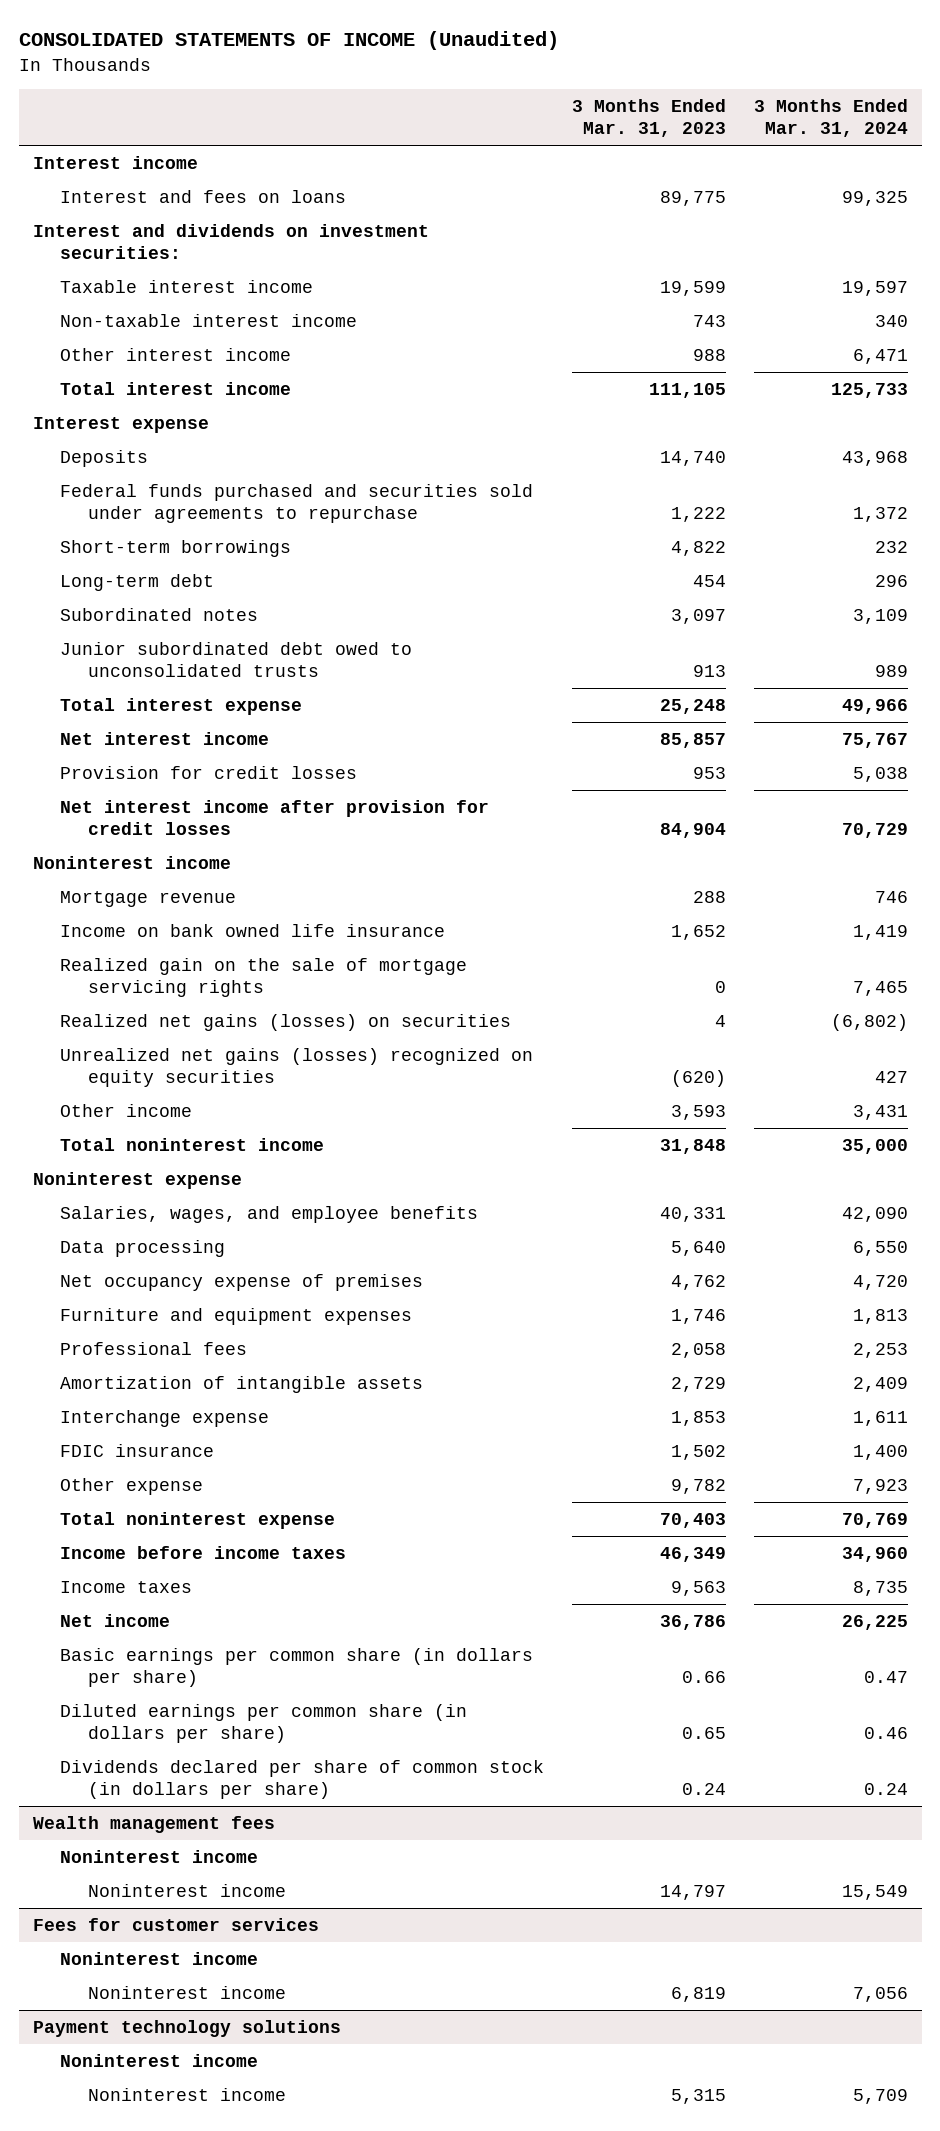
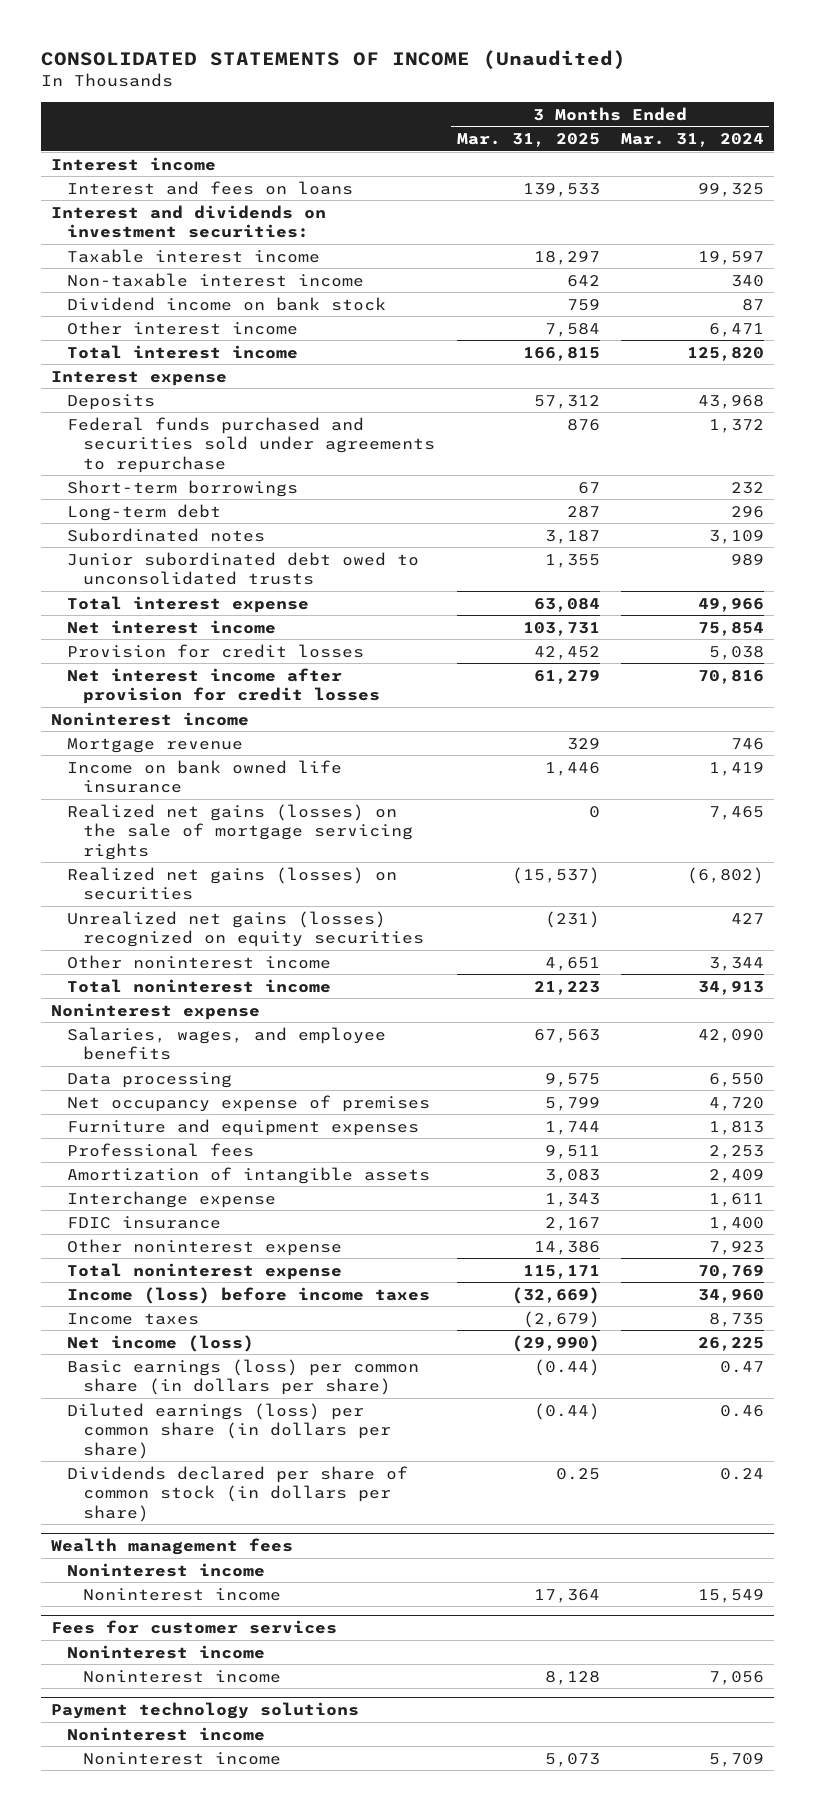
[572,98,727,137] 3 Months Ended Mar. 31, 2023 -> none
none -> [456,133,600,148] Mar. 31, 2025
none -> [67,296,387,311] Dividend income on bank stock
[830,383,908,399] 125,733 -> [686,346,764,361] 125,820
[841,733,908,749] 75,767 -> [697,621,764,636] 75,854
[841,823,908,839] 70,729 -> [697,669,764,684] 70,816
[60,958,468,998] Realized gain on the sale of mortgage servicing rights -> [67,803,414,860] Realized net gains (losses) on the sale of mortgage servicing rights
[60,1104,193,1118] Other income -> [67,954,332,969] Other noninterest income
[852,1105,908,1121] 3,431 -> [708,956,764,971] 3,344
[841,1139,908,1155] 35,000 -> [697,980,764,995] 34,913
[60,1478,204,1496] Other expense -> [67,1238,343,1256] Other noninterest expense
[60,1546,347,1560] Income before income taxes -> [67,1286,431,1304] Income (loss) before income taxes
[60,1614,171,1628] Net income -> [67,1334,255,1352] Net income (loss)
[60,1648,534,1688] Basic earnings per common share (in dollars per share) -> [67,1358,420,1396] Basic earnings (loss) per common share (in dollars per share)
[60,1704,468,1744] Diluted earnings per common share (in dollars per share) -> [67,1402,392,1459] Diluted earnings (loss) per common share (in dollars per share)

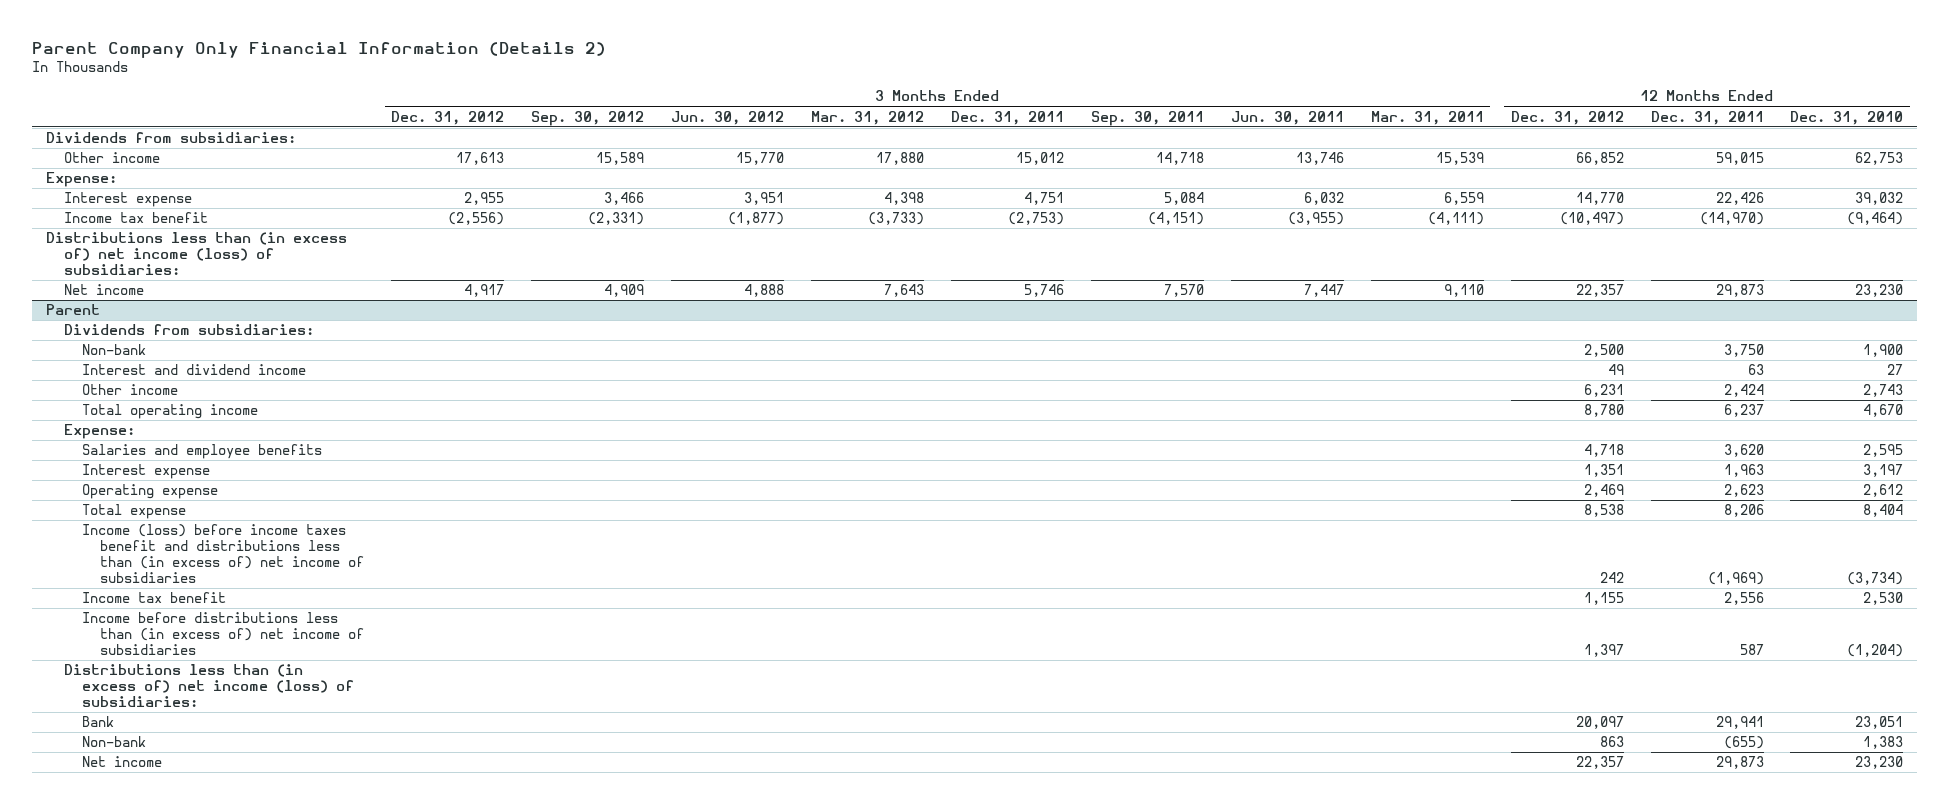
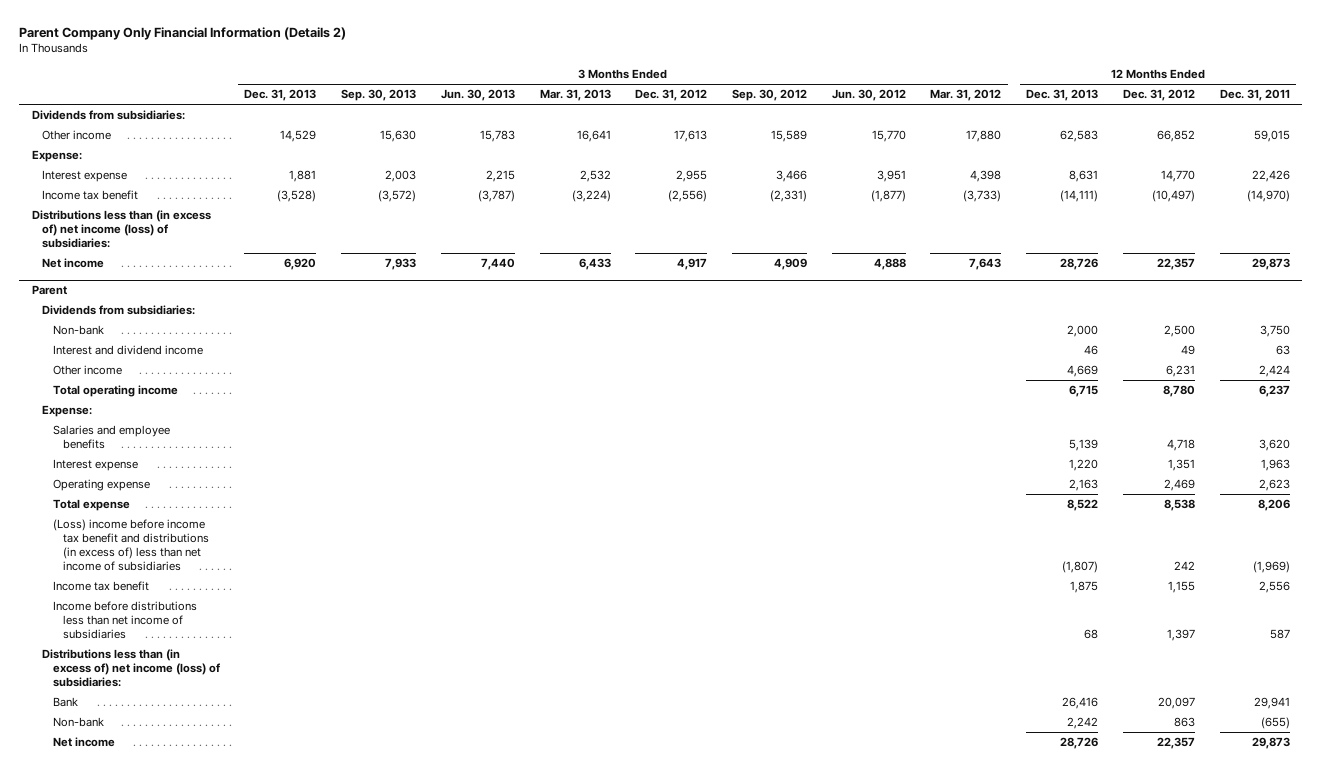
[950,110,1064,125] Dec. 31, 2011 -> none
[1090,110,1204,126] Sep. 30, 2011 -> none
[1230,110,1344,125] Jun. 30, 2011 -> none
[1370,110,1484,125] Mar. 31, 2011 -> none
[1790,110,1904,125] Dec. 31, 2010 -> none
none -> [244,89,317,102] Dec. 31, 2013
none -> [341,89,417,102] Sep. 30, 2013
none -> [440,89,515,102] Jun. 30, 2013
none -> [539,89,611,102] Mar. 31, 2013
none -> [1026,89,1099,102] Dec. 31, 2013
[82,524,365,584] Income (loss) before income taxes benefit and distributions less than (in excess of) net income of subsidiaries -> [52,519,210,572] (Loss) income before income tax benefit and distributions (in excess of) less than net income of subsidiaries
[82,612,365,656] Income before distributions less than (in excess of) net income of subsidiaries -> [52,601,197,640] Income before distributions less than net income of subsidiaries

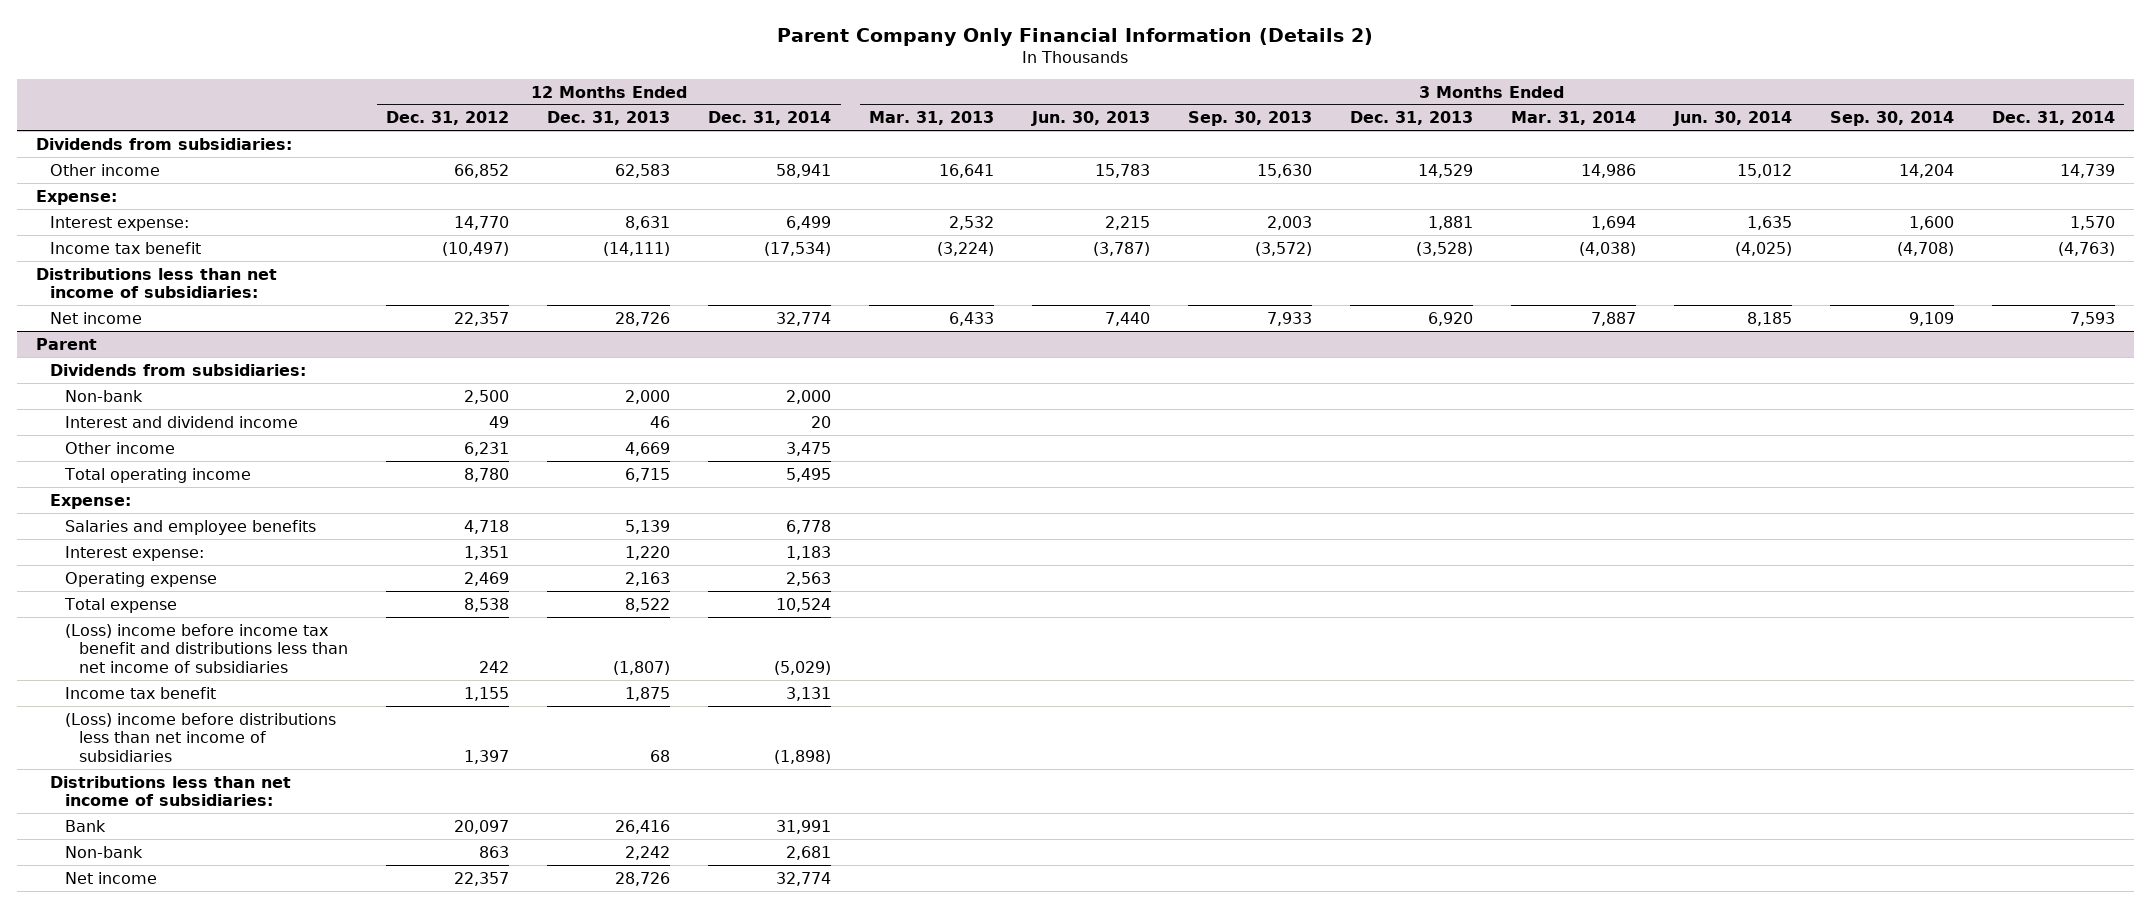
[635,89,708,102] Dec. 31, 2012 -> none
[732,89,808,102] Sep. 30, 2012 -> none
[831,89,906,102] Jun. 30, 2012 -> none
[930,89,1002,102] Mar. 31, 2012 -> none
[1219,89,1290,102] Dec. 31, 2011 -> none
none -> [708,111,832,126] Dec. 31, 2014
none -> [1510,111,1636,126] Mar. 31, 2014
none -> [1672,111,1792,127] Jun. 30, 2014
none -> [1829,111,1954,127] Sep. 30, 2014
none -> [1991,111,2115,126] Dec. 31, 2014
[42,170,128,183] Interest expense -> [50,215,190,231] Interest expense:
[31,210,211,249] Distributions less than (in excess of) net income (loss) of subsidiaries: -> [35,267,277,299] Distributions less than net income of subsidiaries:
[52,459,138,472] Interest expense -> [64,545,204,561] Interest expense:
[52,519,210,572] (Loss) income before income tax benefit and distributions (in excess of) less than net income of subsidiaries -> [64,623,349,674] (Loss) income before income tax benefit and distributions less than net income of subsidiaries
[52,601,197,640] Income before distributions less than net income of subsidiaries -> [64,712,336,763] (Loss) income before distributions less than net income of subsidiaries
[42,649,220,688] Distributions less than (in excess of) net income (loss) of subsidiaries: -> [50,775,292,807] Distributions less than net income of subsidiaries:

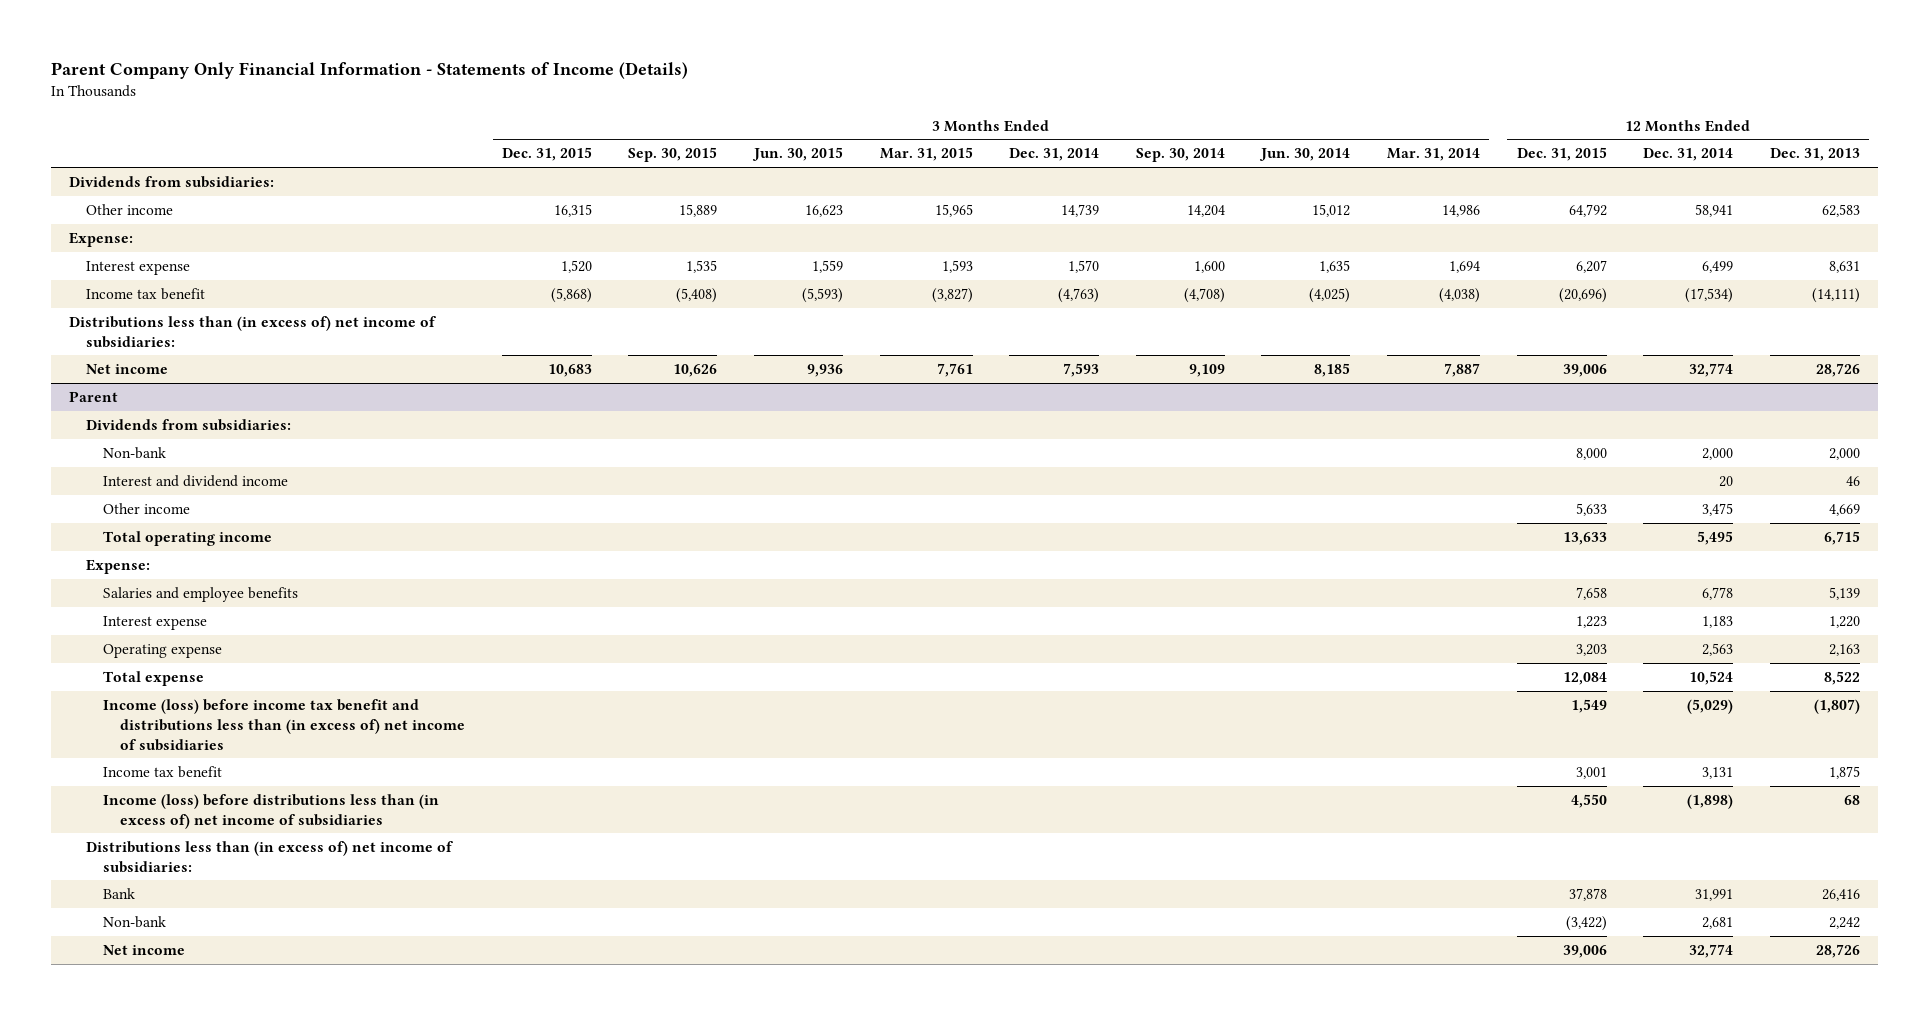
[777,27,1374,46] Parent Company Only Financial Information (Details 2) -> [50,62,688,80] Parent Company Only Financial Information - Statements of Income (Details)
[386,111,510,126] Dec. 31, 2012 -> none
[869,111,995,126] Mar. 31, 2013 -> none
[1031,111,1151,127] Jun. 30, 2013 -> none
[1187,111,1312,127] Sep. 30, 2013 -> none
[1349,111,1473,126] Dec. 31, 2013 -> none
none -> [501,147,592,162] Dec. 31, 2015
none -> [628,147,718,163] Sep. 30, 2015
none -> [751,147,843,162] Jun. 30, 2015
none -> [879,147,973,162] Mar. 31, 2015
none -> [1516,147,1607,162] Dec. 31, 2015
[50,215,190,231] Interest expense: -> [86,260,191,275] Interest expense
[35,267,277,299] Distributions less than net income of subsidiaries: -> [68,315,436,348] Distributions less than (in excess of) net income of subsidiaries:
[64,545,204,561] Interest expense: -> [103,615,208,630] Interest expense
[64,623,349,674] (Loss) income before income tax benefit and distributions less than net income of subsidiaries -> [103,698,466,751] Income (loss) before income tax benefit and distributions less than (in excess of) net income of subsidiaries
[64,712,336,763] (Loss) income before distributions less than net income of subsidiaries -> [103,793,440,829] Income (loss) before distributions less than (in excess of) net income of subsidiaries
[50,775,292,807] Distributions less than net income of subsidiaries: -> [86,840,454,873] Distributions less than (in excess of) net income of subsidiaries:

